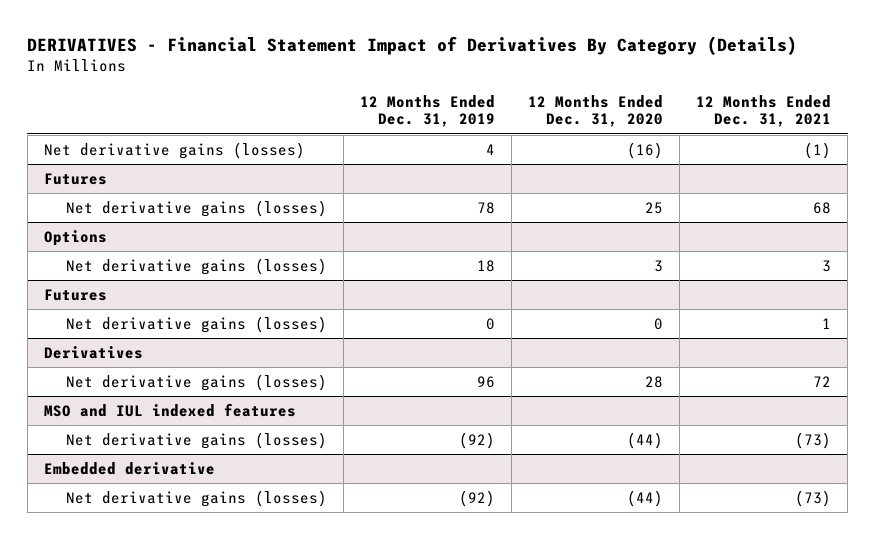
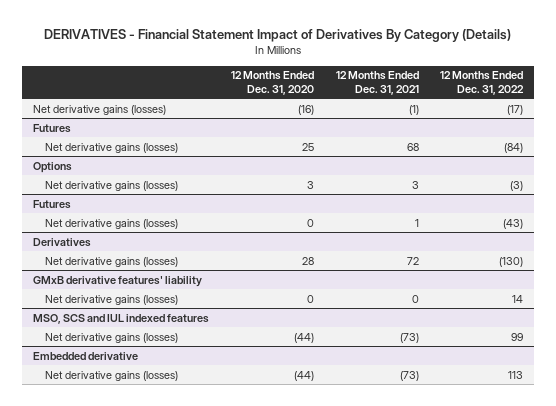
[359,94,495,128] 12 Months Ended Dec. 31, 2019 -> none
none -> [440,71,525,95] 12 Months Ended Dec. 31, 2022
none -> [32,275,202,287] GMxB derivative features' liability
none -> [44,294,178,305] Net derivative gains (losses)
[43,402,296,417] MSO and IUL indexed features -> [32,313,209,324] MSO, SCS and IUL indexed features

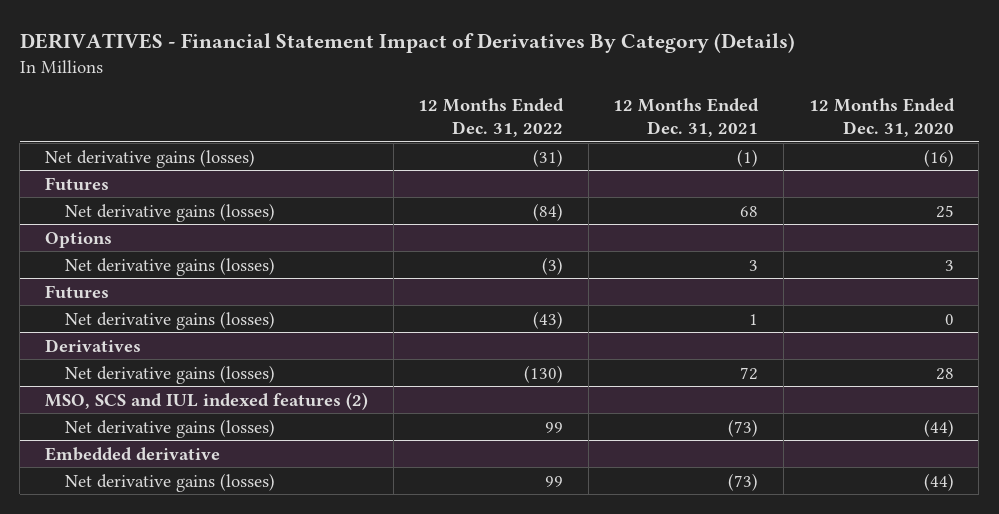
[507,104,524,115] (17) -> [533,148,564,167] (31)
[32,275,202,287] GMxB derivative features' liability -> none
[44,294,178,305] Net derivative gains (losses) -> none
[32,313,209,324] MSO, SCS and IUL indexed features -> [44,391,368,410] MSO, SCS and IUL indexed features (2)
[508,370,524,379] 113 -> [545,475,564,487] 99

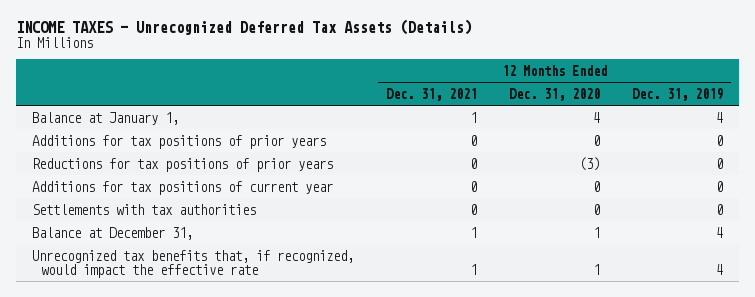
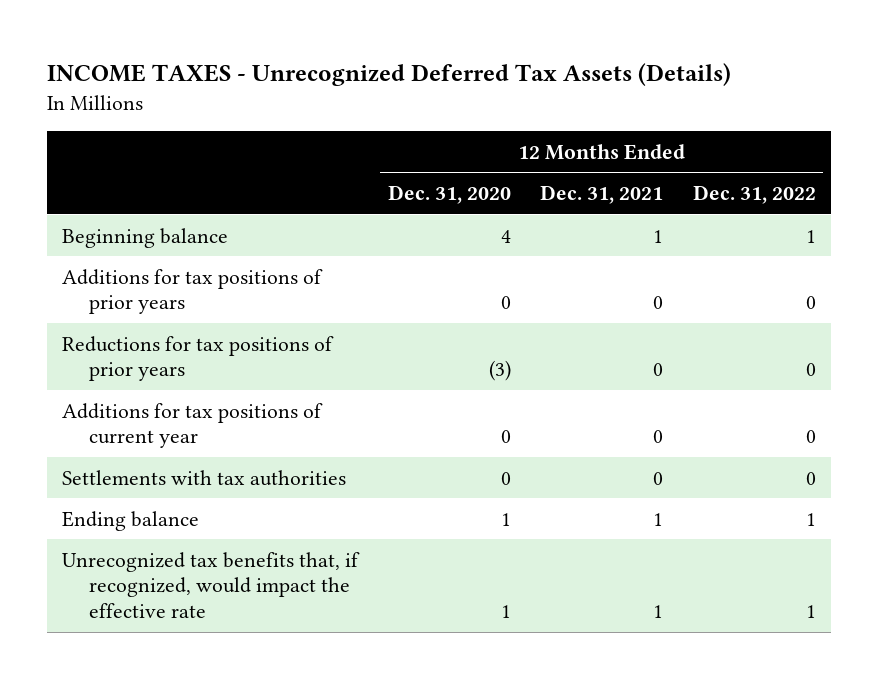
[632,87,724,101] Dec. 31, 2019 -> none
none -> [693,185,817,205] Dec. 31, 2022
[31,111,179,125] Balance at January 1, -> [62,227,229,248] Beginning balance
[31,226,193,240] Balance at December 31, -> [62,510,200,531] Ending balance

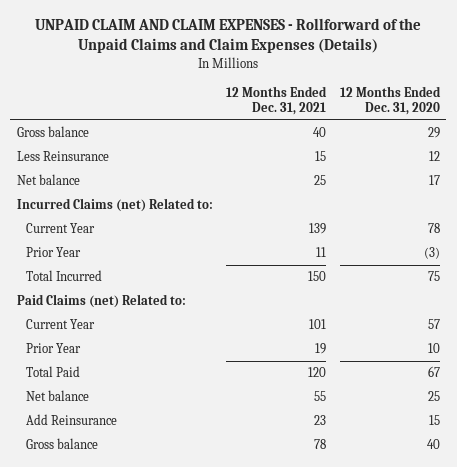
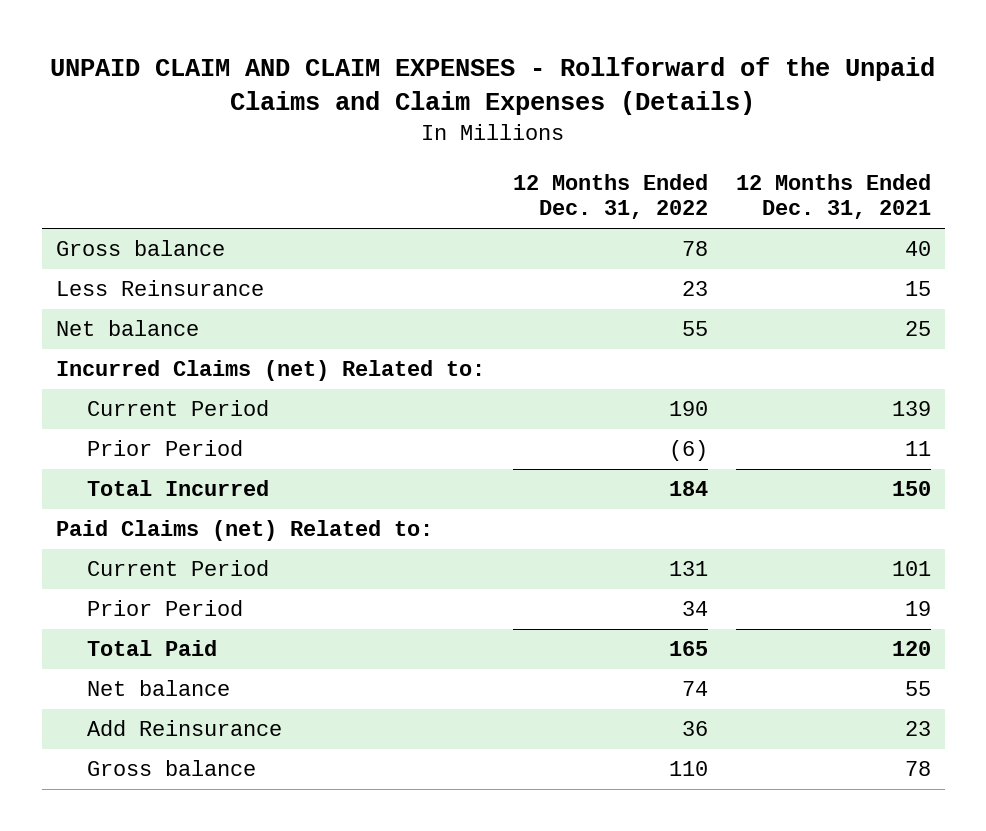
[339,85,441,116] 12 Months Ended Dec. 31, 2020 -> none
none -> [512,173,708,220] 12 Months Ended Dec. 31, 2022
[26,223,96,234] Current Year -> [87,400,270,417] Current Period
[26,247,82,258] Prior Year -> [87,440,244,457] Prior Period
[26,319,96,330] Current Year -> [87,560,270,577] Current Period
[26,343,82,354] Prior Year -> [87,600,244,617] Prior Period

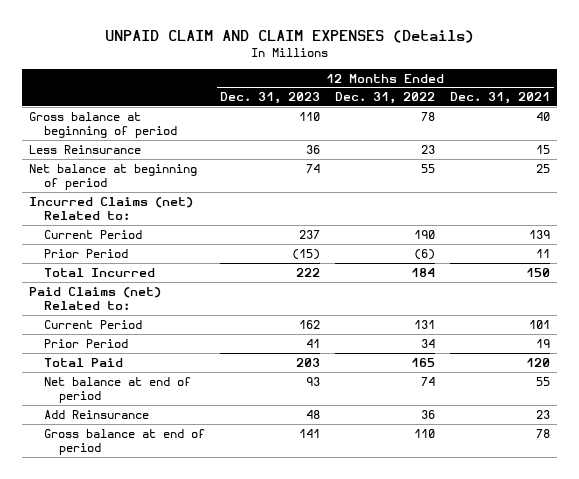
[50,57,936,116] UNPAID CLAIM AND CLAIM EXPENSES - Rollforward of the Unpaid Claims and Claim Expenses (Details) -> [104,29,474,43] UNPAID CLAIM AND CLAIM EXPENSES (Details)
none -> [220,92,321,105] Dec. 31, 2023
[55,240,225,257] Gross balance -> [29,111,178,139] Gross balance at beginning of period
[55,320,199,337] Net balance -> [29,163,198,191] Net balance at beginning of period
[87,680,231,697] Net balance -> [44,376,192,404] Net balance at end of period
[87,760,257,777] Gross balance -> [44,428,206,456] Gross balance at end of period

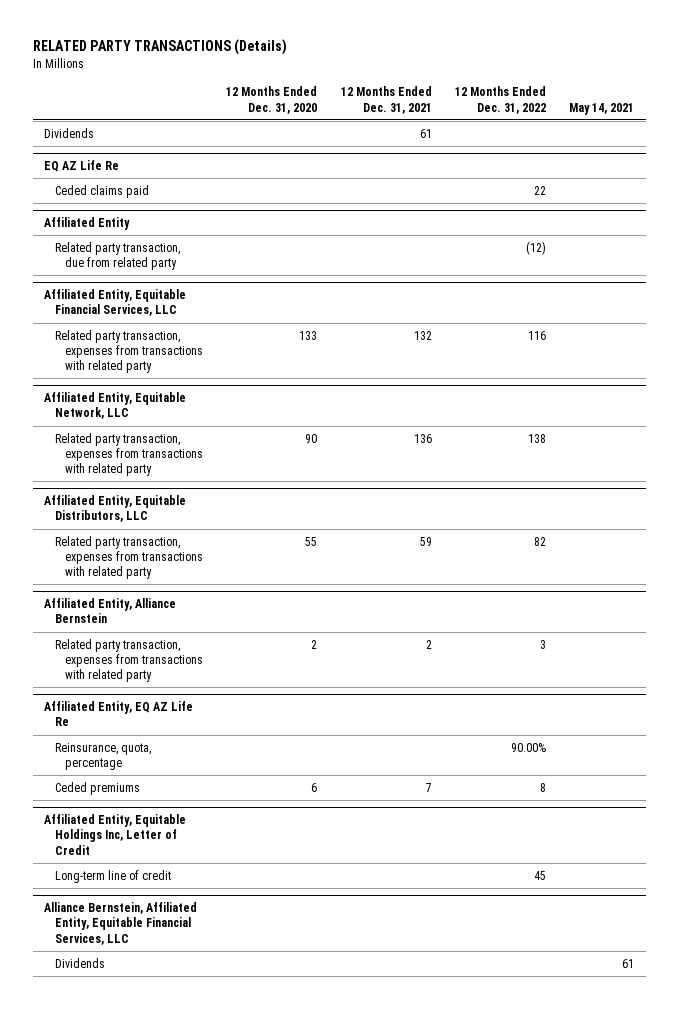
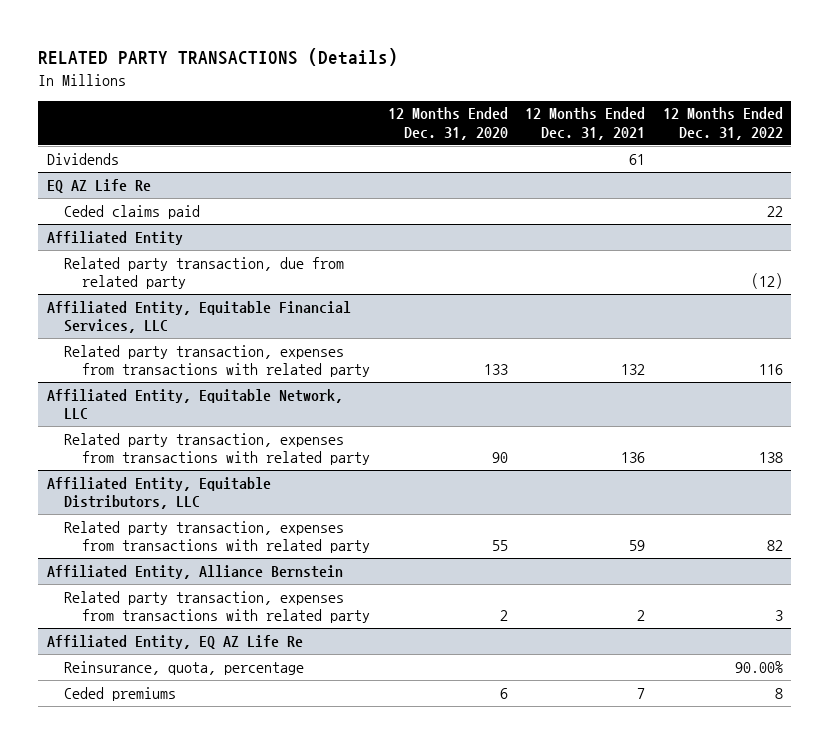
[569,102,635,115] May 14, 2021 -> none
[44,814,187,855] Affiliated Entity, Equitable Holdings Inc, Letter of Credit -> none
[54,869,171,883] Long-term line of credit -> none
[44,902,198,945] Alliance Bernstein, Affiliated Entity, Equitable Financial Services, LLC -> none
[54,957,105,968] Dividends -> none

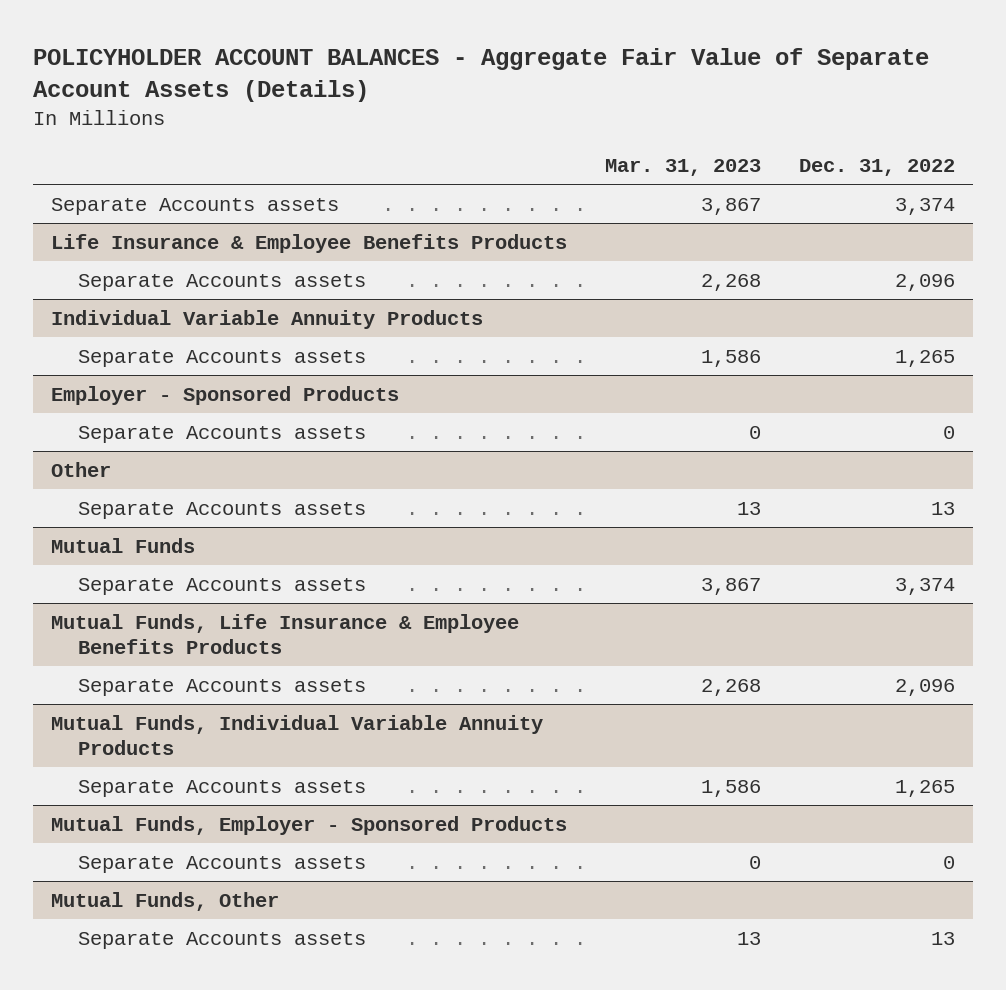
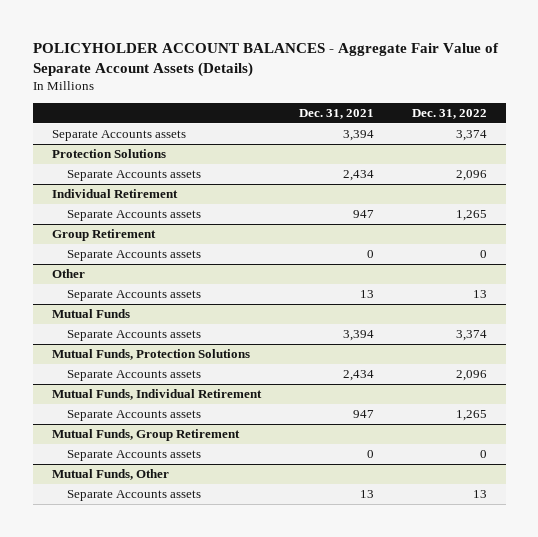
[605,158,762,176] Mar. 31, 2023 -> none
none -> [298,109,374,120] Dec. 31, 2021
[51,233,568,253] Life Insurance & Employee Benefits Products -> [51,149,166,159] Protection Solutions
[51,309,484,329] Individual Variable Annuity Products -> [51,189,178,199] Individual Retirement
[51,385,400,405] Employer - Sponsored Products -> [51,229,156,242] Group Retirement
[51,613,520,654] Mutual Funds, Life Insurance & Employee Benefits Products -> none
none -> [51,349,250,361] Mutual Funds, Protection Solutions
[51,714,544,755] Mutual Funds, Individual Variable Annuity Products -> none
none -> [51,389,262,401] Mutual Funds, Individual Retirement
[51,815,568,835] Mutual Funds, Employer - Sponsored Products -> none
none -> [51,429,240,442] Mutual Funds, Group Retirement

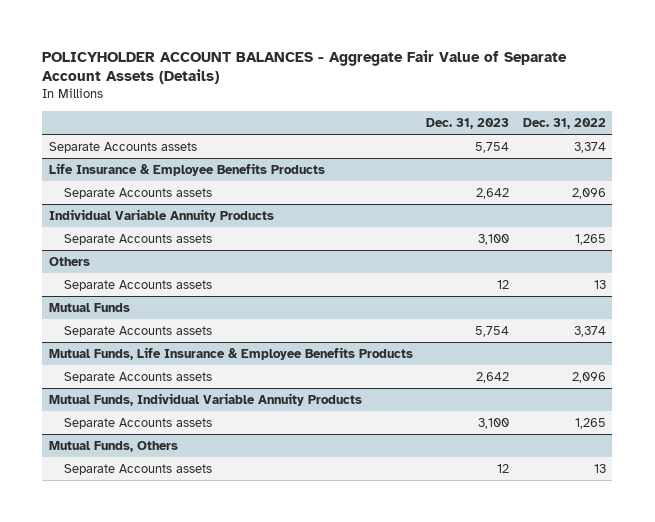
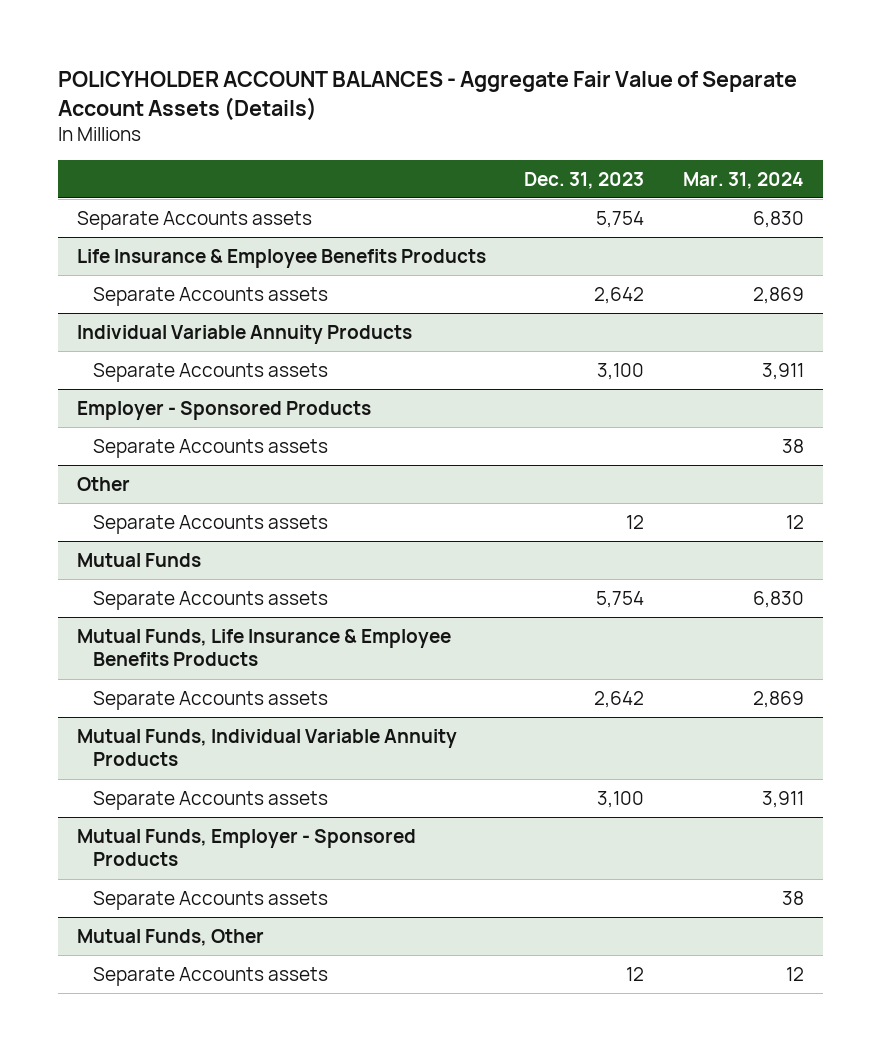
[522,117,606,129] Dec. 31, 2022 -> none
none -> [682,171,804,189] Mar. 31, 2024
none -> [76,400,371,420] Employer - Sponsored Products
none -> [92,438,328,458] Separate Accounts assets
[49,257,91,267] Others -> [76,476,130,491] Other
none -> [76,828,416,867] Mutual Funds, Employer - Sponsored Products
none -> [92,890,328,910] Separate Accounts assets
[49,441,179,453] Mutual Funds, Others -> [76,928,264,946] Mutual Funds, Other

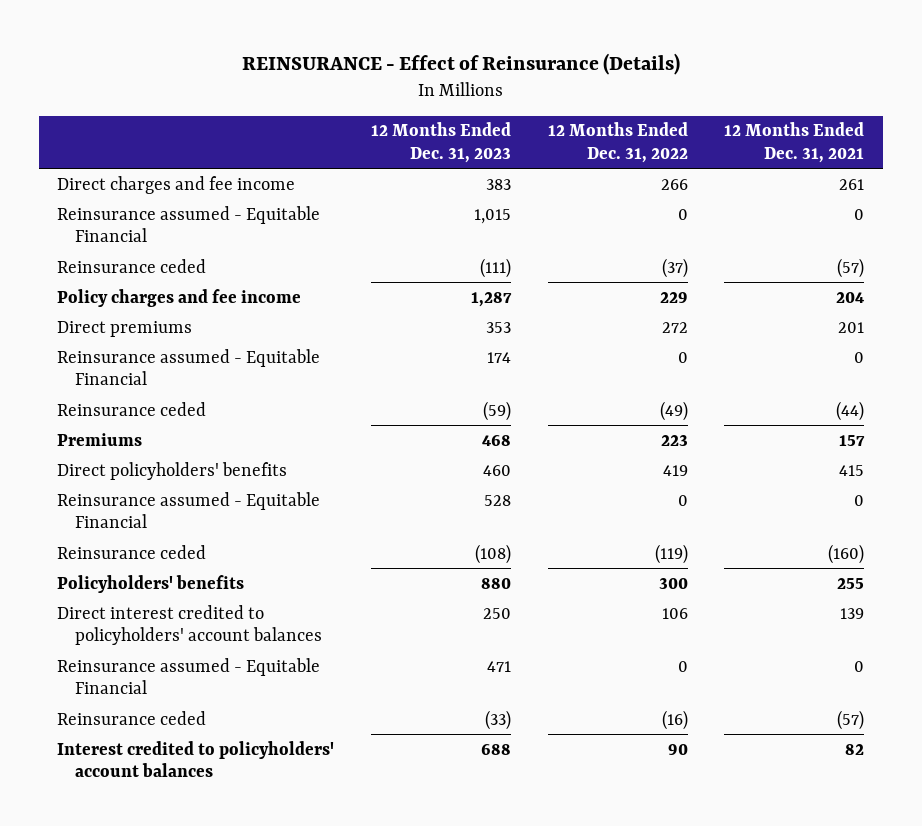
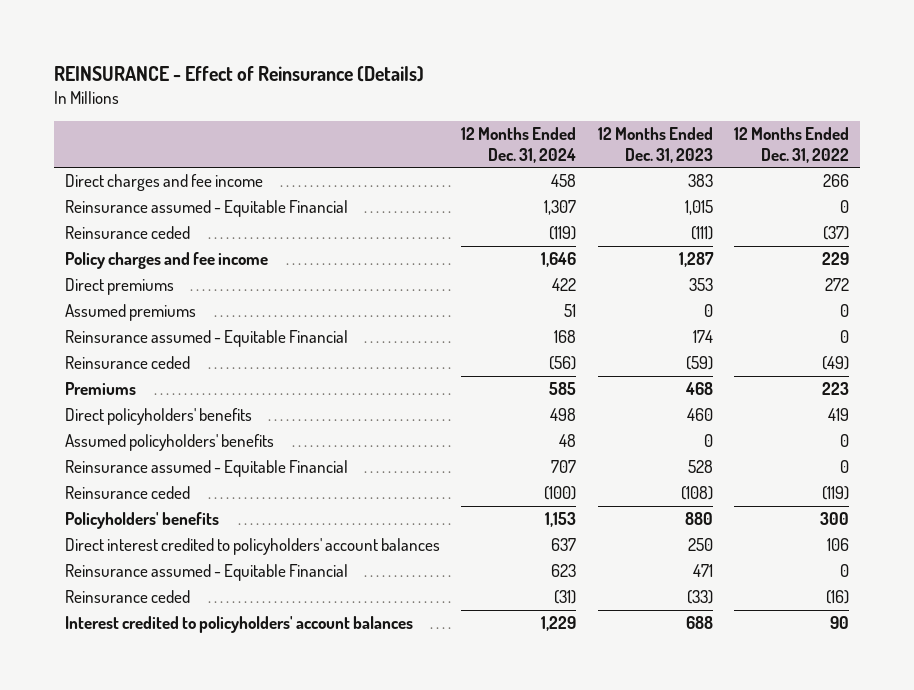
[724,122,865,164] 12 Months Ended Dec. 31, 2021 -> none
none -> [461,126,577,163] 12 Months Ended Dec. 31, 2024
none -> [64,304,196,322] Assumed premiums
none -> [64,434,274,452] Assumed policyholders' benefits

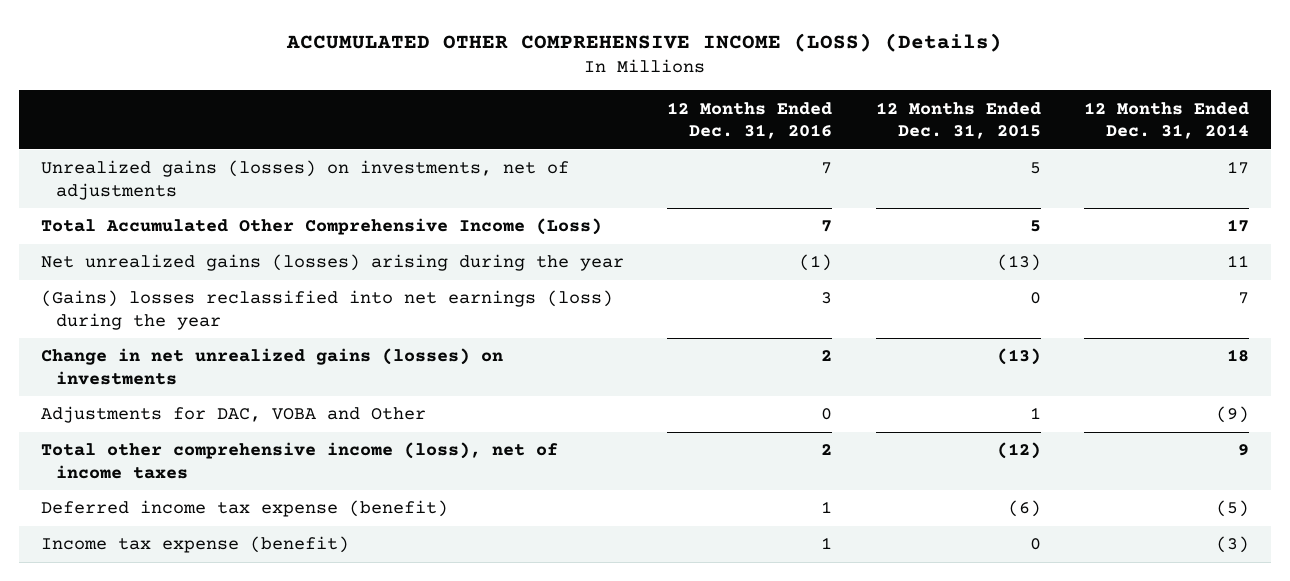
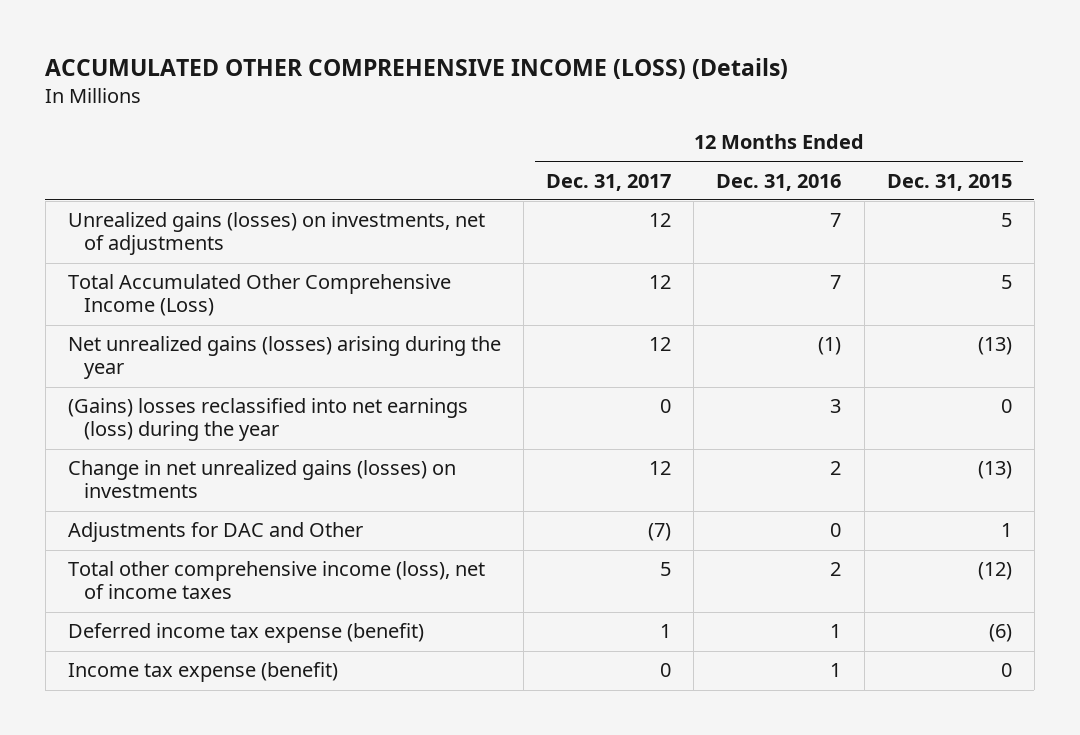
[1084,101,1250,140] 12 Months Ended Dec. 31, 2014 -> none
none -> [546,173,672,191] Dec. 31, 2017
[40,406,426,424] Adjustments for DAC, VOBA and Other -> [67,522,363,543] Adjustments for DAC and Other

